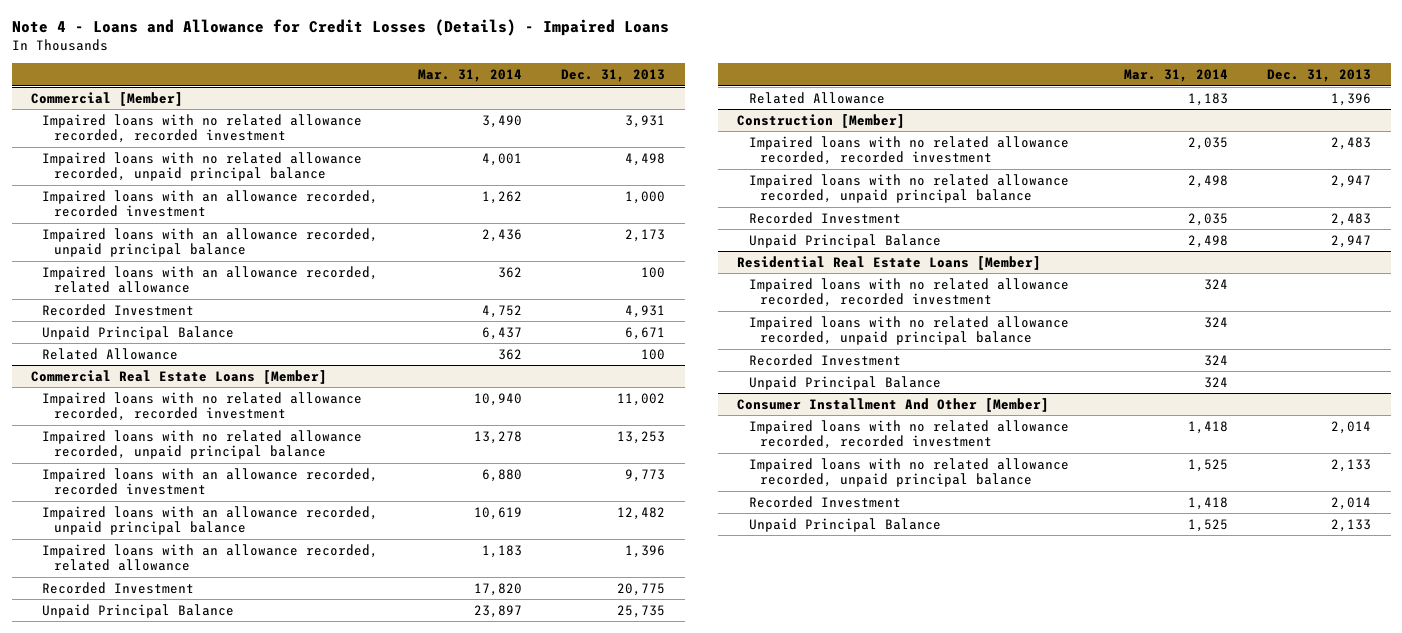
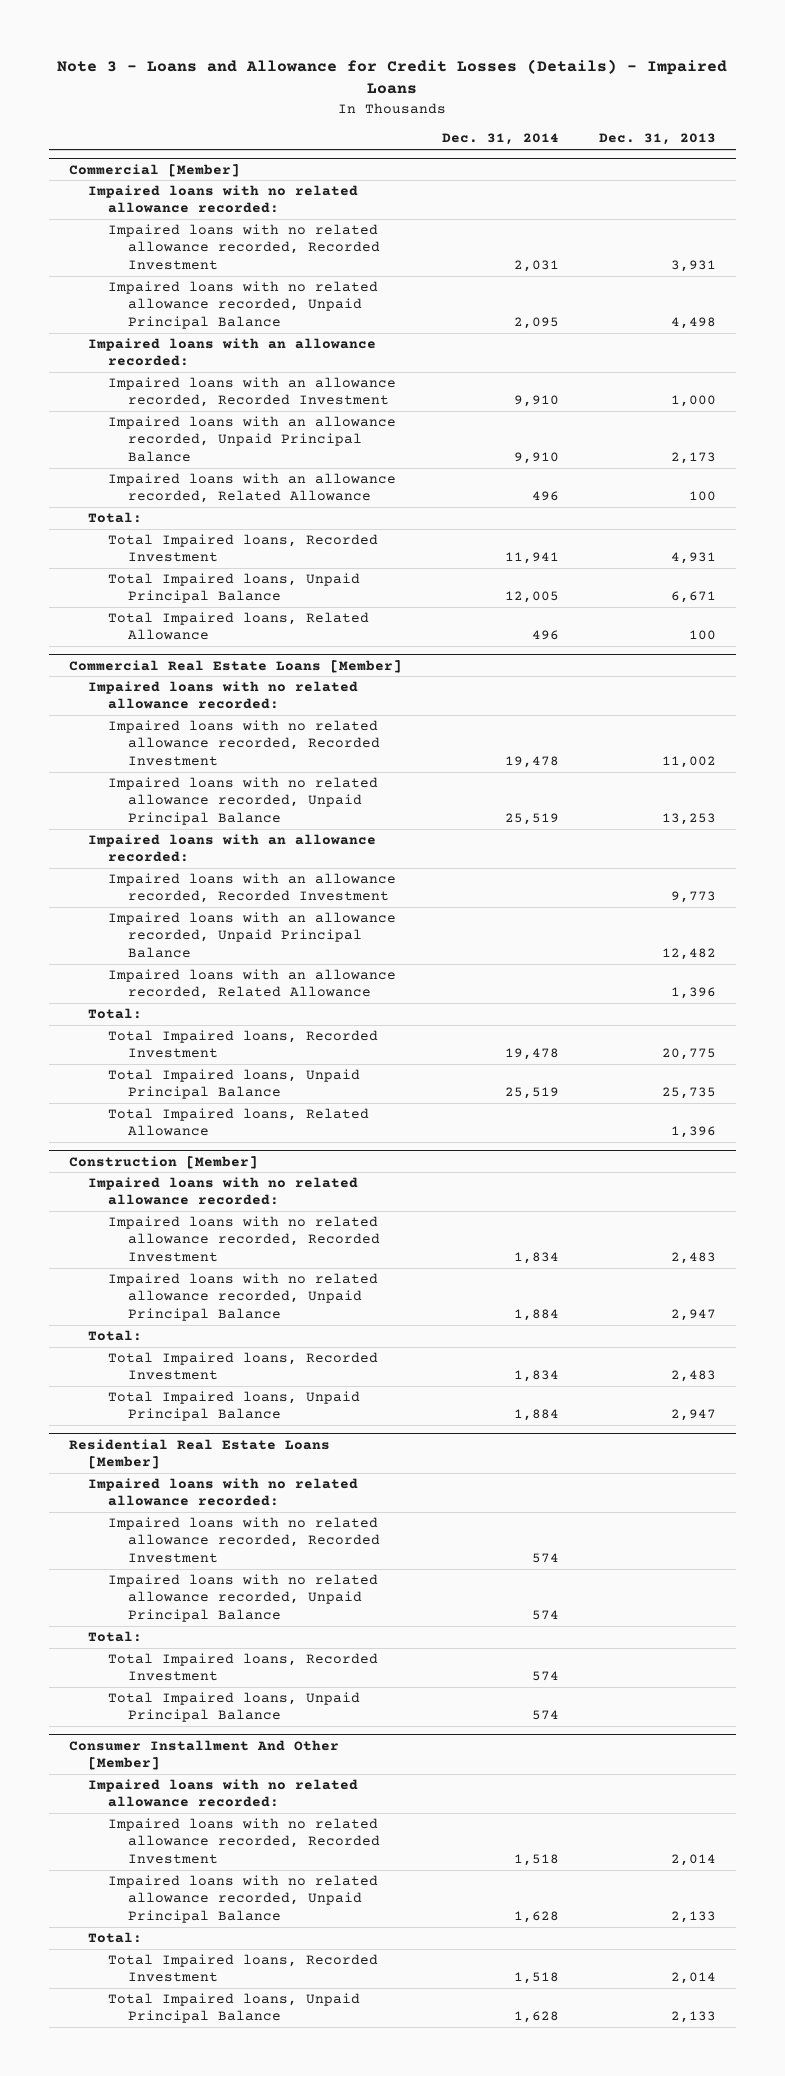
[11,19,669,37] Note 4 - Loans and Allowance for Credit Losses (Details) - Impaired Loans -> [57,59,728,95] Note 3 - Loans and Allowance for Credit Losses (Details) - Impaired Loans
[417,69,522,83] Mar. 31, 2014 -> none
none -> [441,133,559,146] Dec. 31, 2014
none -> [88,185,359,214] Impaired loans with no related allowance recorded:
[42,113,363,144] Impaired loans with no related allowance recorded, recorded investment -> [107,224,380,270] Impaired loans with no related allowance recorded, Recorded Investment
[42,151,363,182] Impaired loans with no related allowance recorded, unpaid principal balance -> [107,281,378,329] Impaired loans with no related allowance recorded, Unpaid Principal Balance
none -> [88,338,377,367] Impaired loans with an allowance recorded:
[42,189,379,218] Impaired loans with an allowance recorded, recorded investment -> [107,377,396,408] Impaired loans with an allowance recorded, Recorded Investment
[42,227,379,258] Impaired loans with an allowance recorded, unpaid principal balance -> [107,416,396,462] Impaired loans with an allowance recorded, Unpaid Principal Balance
[42,265,379,294] Impaired loans with an allowance recorded, related allowance -> [107,473,396,504] Impaired loans with an allowance recorded, Related Allowance
none -> [88,512,143,524] Total:
[42,303,195,316] Recorded Investment -> [107,534,378,563] Total Impaired loans, Recorded Investment
[42,325,235,340] Unpaid Principal Balance -> [107,573,360,604] Total Impaired loans, Unpaid Principal Balance
[42,347,179,360] Related Allowance -> [107,612,369,641] Total Impaired loans, Related Allowance
none -> [88,681,359,710] Impaired loans with no related allowance recorded:
[42,391,363,422] Impaired loans with no related allowance recorded, recorded investment -> [107,720,380,766] Impaired loans with no related allowance recorded, Recorded Investment
[42,429,363,460] Impaired loans with no related allowance recorded, unpaid principal balance -> [107,777,378,825] Impaired loans with no related allowance recorded, Unpaid Principal Balance
none -> [88,834,377,863] Impaired loans with an allowance recorded:
[42,467,379,496] Impaired loans with an allowance recorded, recorded investment -> [107,873,396,904] Impaired loans with an allowance recorded, Recorded Investment
[42,505,379,536] Impaired loans with an allowance recorded, unpaid principal balance -> [107,912,396,958] Impaired loans with an allowance recorded, Unpaid Principal Balance
[42,543,379,572] Impaired loans with an allowance recorded, related allowance -> [107,969,396,1000] Impaired loans with an allowance recorded, Related Allowance
none -> [88,1008,143,1020] Total:
[42,581,195,594] Recorded Investment -> [107,1030,378,1059] Total Impaired loans, Recorded Investment
[42,603,235,618] Unpaid Principal Balance -> [107,1069,360,1100] Total Impaired loans, Unpaid Principal Balance
[748,91,885,104] Related Allowance -> [107,1108,369,1137] Total Impaired loans, Related Allowance
none -> [88,1177,359,1206] Impaired loans with no related allowance recorded:
[748,135,1069,166] Impaired loans with no related allowance recorded, recorded investment -> [107,1216,380,1262] Impaired loans with no related allowance recorded, Recorded Investment
[748,173,1069,204] Impaired loans with no related allowance recorded, unpaid principal balance -> [107,1273,378,1321] Impaired loans with no related allowance recorded, Unpaid Principal Balance
none -> [88,1330,143,1342] Total:
[748,211,901,224] Recorded Investment -> [107,1352,378,1381] Total Impaired loans, Recorded Investment
[748,233,941,248] Unpaid Principal Balance -> [107,1391,360,1422] Total Impaired loans, Unpaid Principal Balance
none -> [88,1478,359,1507] Impaired loans with no related allowance recorded:
[748,277,1069,308] Impaired loans with no related allowance recorded, recorded investment -> [107,1517,380,1563] Impaired loans with no related allowance recorded, Recorded Investment
[748,315,1069,346] Impaired loans with no related allowance recorded, unpaid principal balance -> [107,1574,378,1622] Impaired loans with no related allowance recorded, Unpaid Principal Balance
none -> [88,1631,143,1643] Total:
[748,353,901,366] Recorded Investment -> [107,1653,378,1682] Total Impaired loans, Recorded Investment
[748,375,941,390] Unpaid Principal Balance -> [107,1692,360,1723] Total Impaired loans, Unpaid Principal Balance
none -> [88,1779,359,1808] Impaired loans with no related allowance recorded:
[748,419,1069,450] Impaired loans with no related allowance recorded, recorded investment -> [107,1818,380,1864] Impaired loans with no related allowance recorded, Recorded Investment
[748,457,1069,488] Impaired loans with no related allowance recorded, unpaid principal balance -> [107,1875,378,1923] Impaired loans with no related allowance recorded, Unpaid Principal Balance
none -> [88,1932,143,1944] Total:
[748,495,901,508] Recorded Investment -> [107,1954,378,1983] Total Impaired loans, Recorded Investment
[748,517,941,532] Unpaid Principal Balance -> [107,1993,360,2024] Total Impaired loans, Unpaid Principal Balance

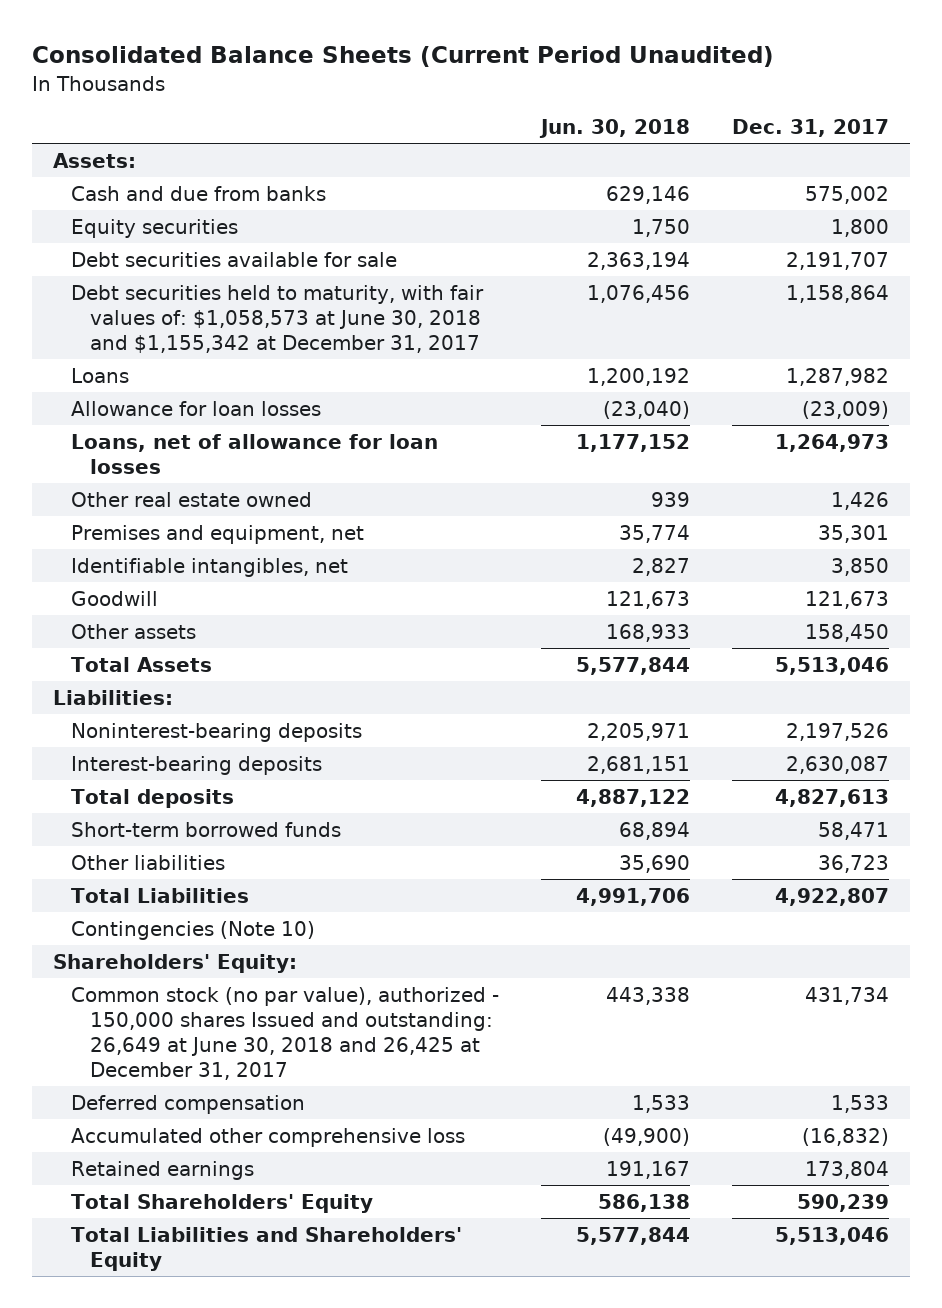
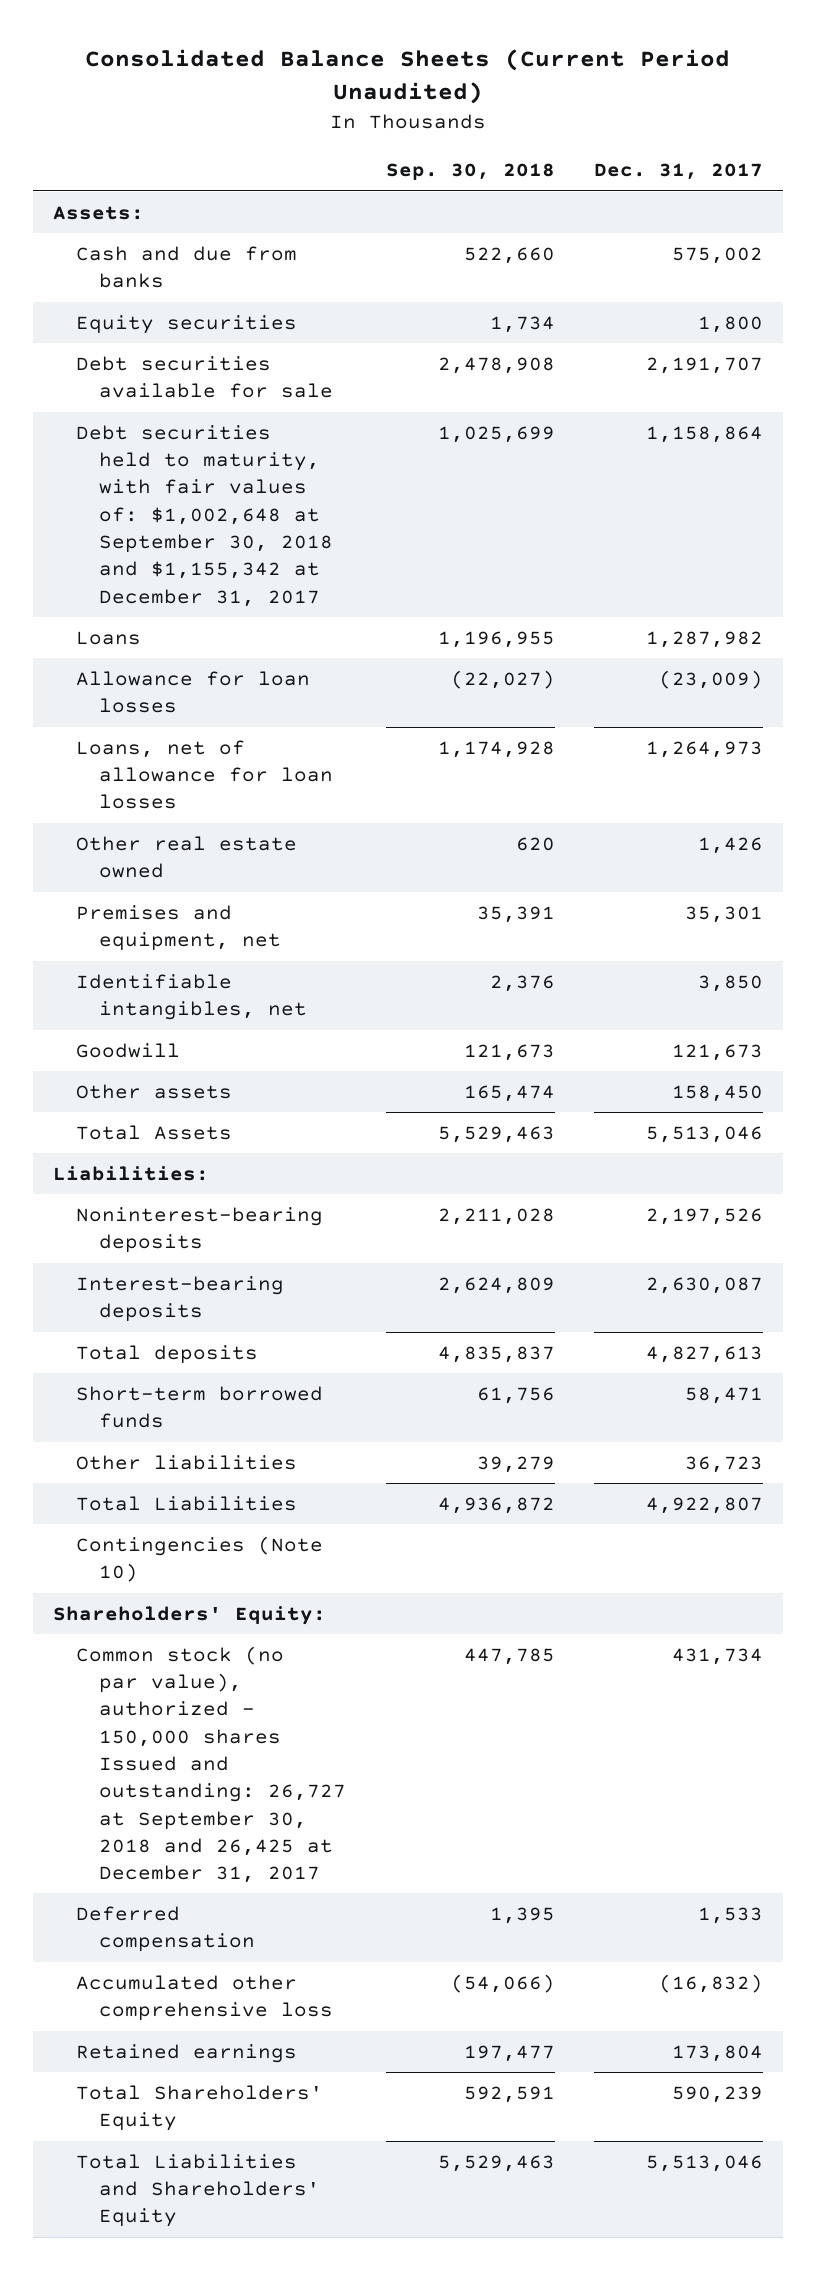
[539,119,691,139] Jun. 30, 2018 -> none
none -> [385,163,555,181] Sep. 30, 2018
[71,284,485,353] Debt securities held to maturity, with fair values of: $1,058,573 at June 30, 2018 and $1,155,342 at December 31, 2017 -> [76,424,334,607] Debt securities held to maturity, with fair values of: $1,002,648 at September 30, 2018 and $1,155,342 at December 31, 2017
[71,986,500,1080] Common stock (no par value), authorized - 150,000 shares Issued and outstanding: 26,649 at June 30, 2018 and 26,425 at December 31, 2017 -> [76,1645,347,1884] Common stock (no par value), authorized - 150,000 shares Issued and outstanding: 26,727 at September 30, 2018 and 26,425 at December 31, 2017

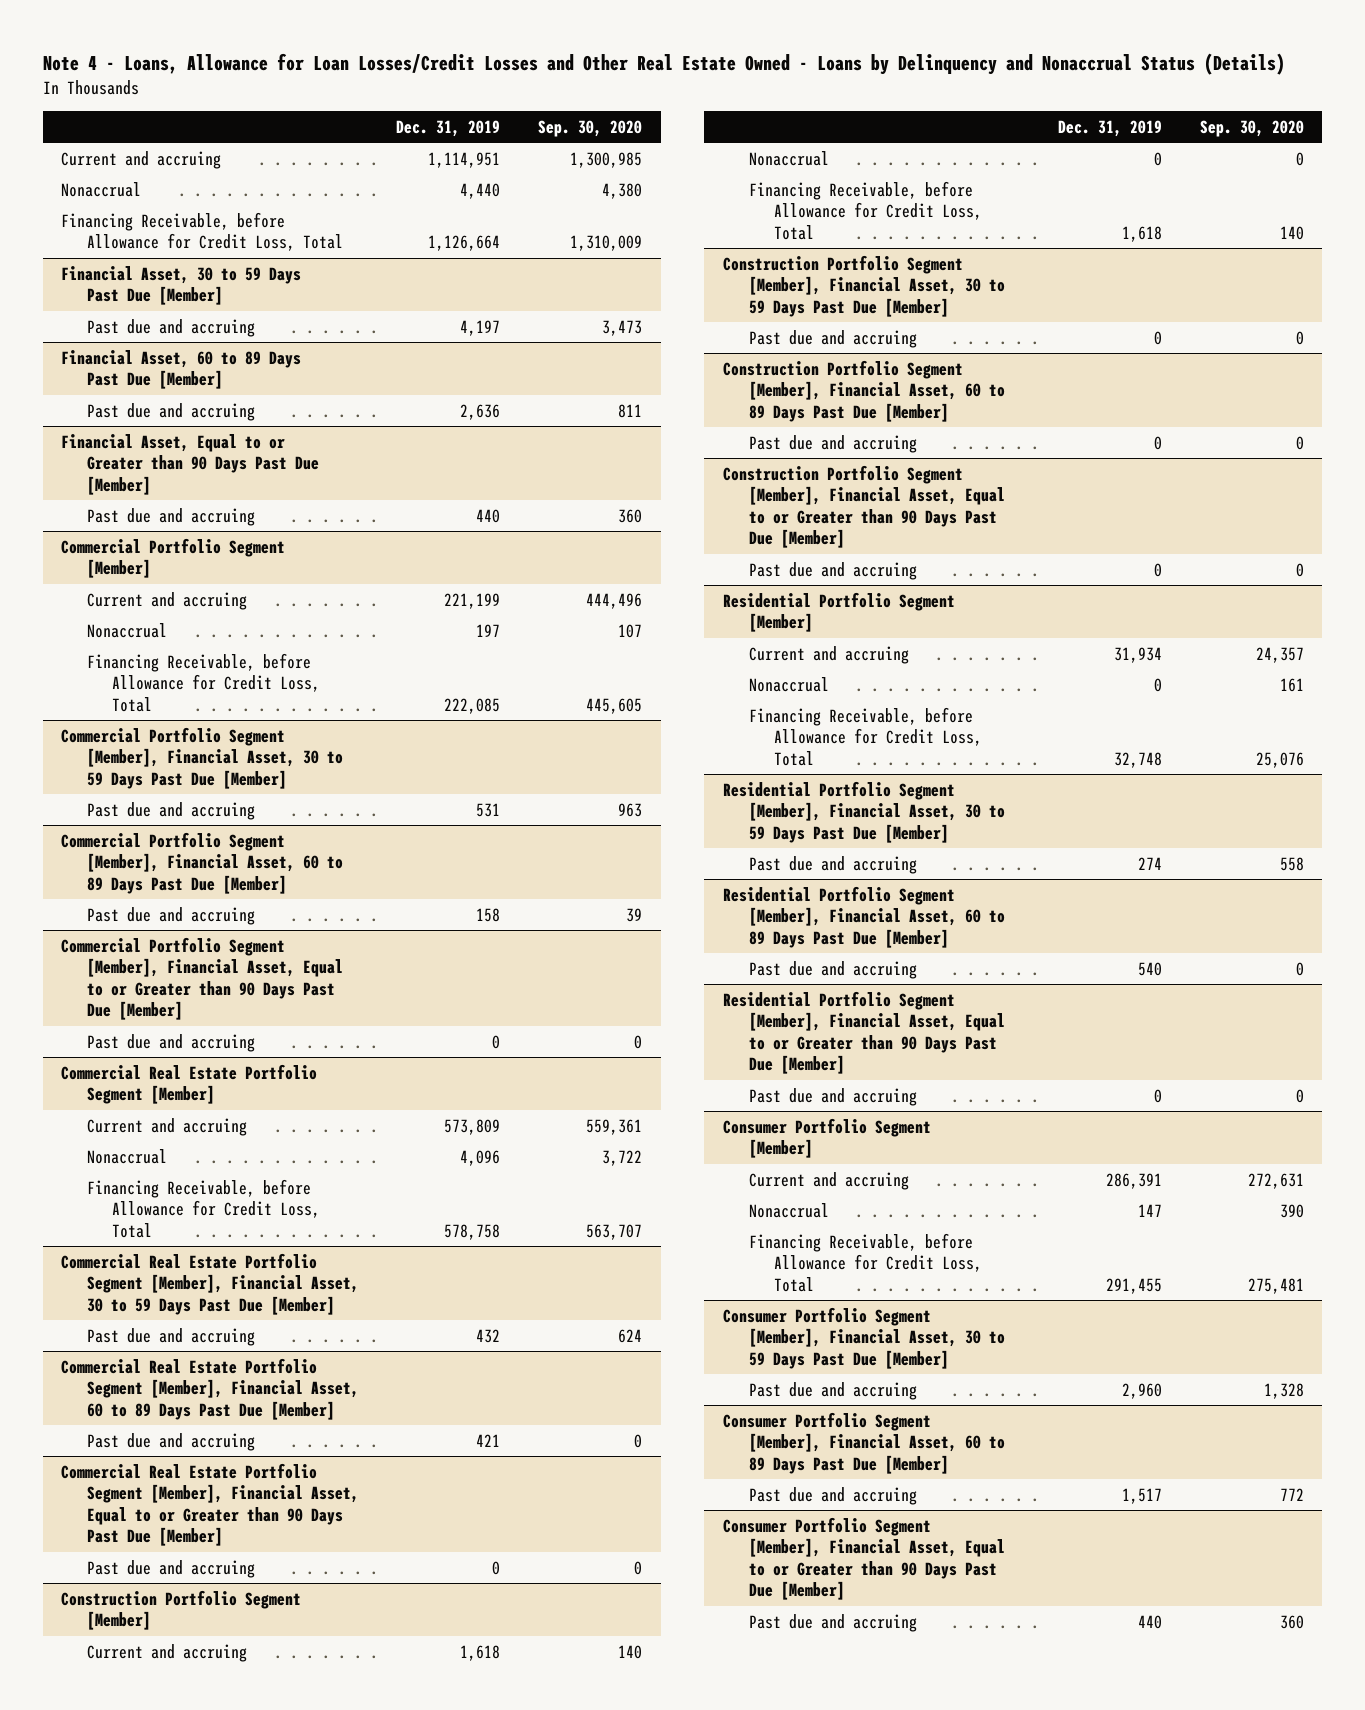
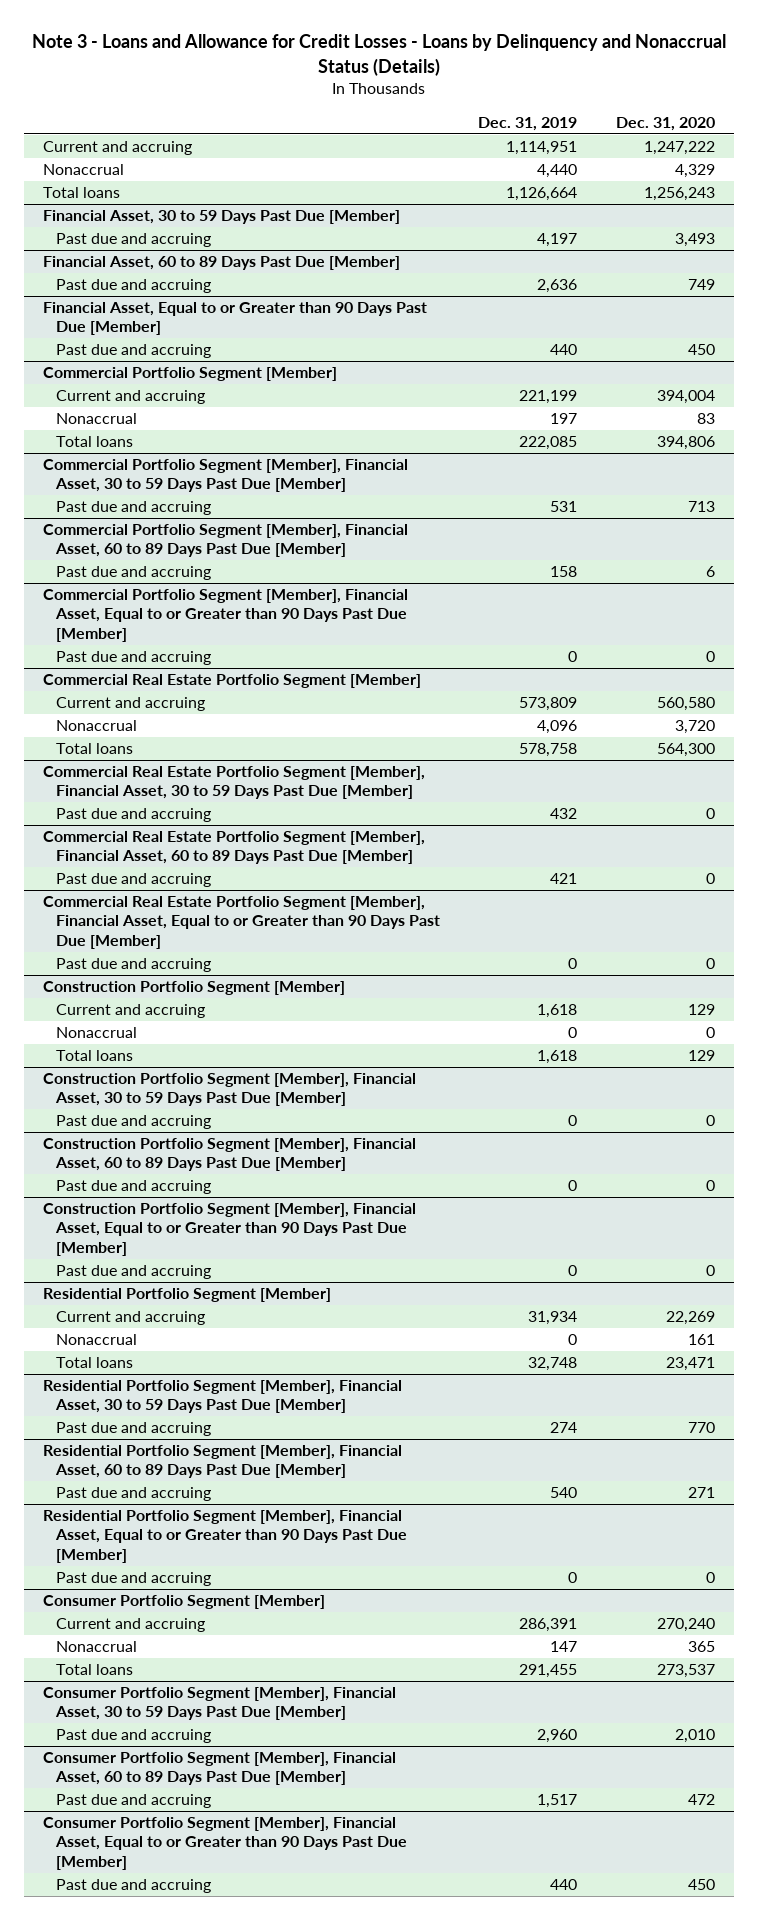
[42,52,1285,75] Note 4 - Loans, Allowance for Loan Losses/Credit Losses and Other Real Estate Owned - Loans by Delinquency and Nonaccrual Status (Details) -> [31,34,726,76] Note 3 - Loans and Allowance for Credit Losses - Loans by Delinquency and Nonaccrual Status (Details)
[537,119,642,137] Sep. 30, 2020 -> none
none -> [615,116,715,131] Dec. 31, 2020
[61,211,343,252] Financing Receivable, before Allowance for Credit Loss, Total -> [42,187,120,199] Total loans
[86,652,321,712] Financing Receivable, before Allowance for Credit Loss, Total -> [56,436,134,448] Total loans
[86,1178,321,1238] Financing Receivable, before Allowance for Credit Loss, Total -> [56,743,134,755] Total loans
[748,180,983,240] Financing Receivable, before Allowance for Credit Loss, Total -> [56,1050,134,1062] Total loans
[748,706,983,766] Financing Receivable, before Allowance for Credit Loss, Total -> [56,1357,134,1369] Total loans
[748,1232,983,1292] Financing Receivable, before Allowance for Credit Loss, Total -> [56,1664,134,1676] Total loans

